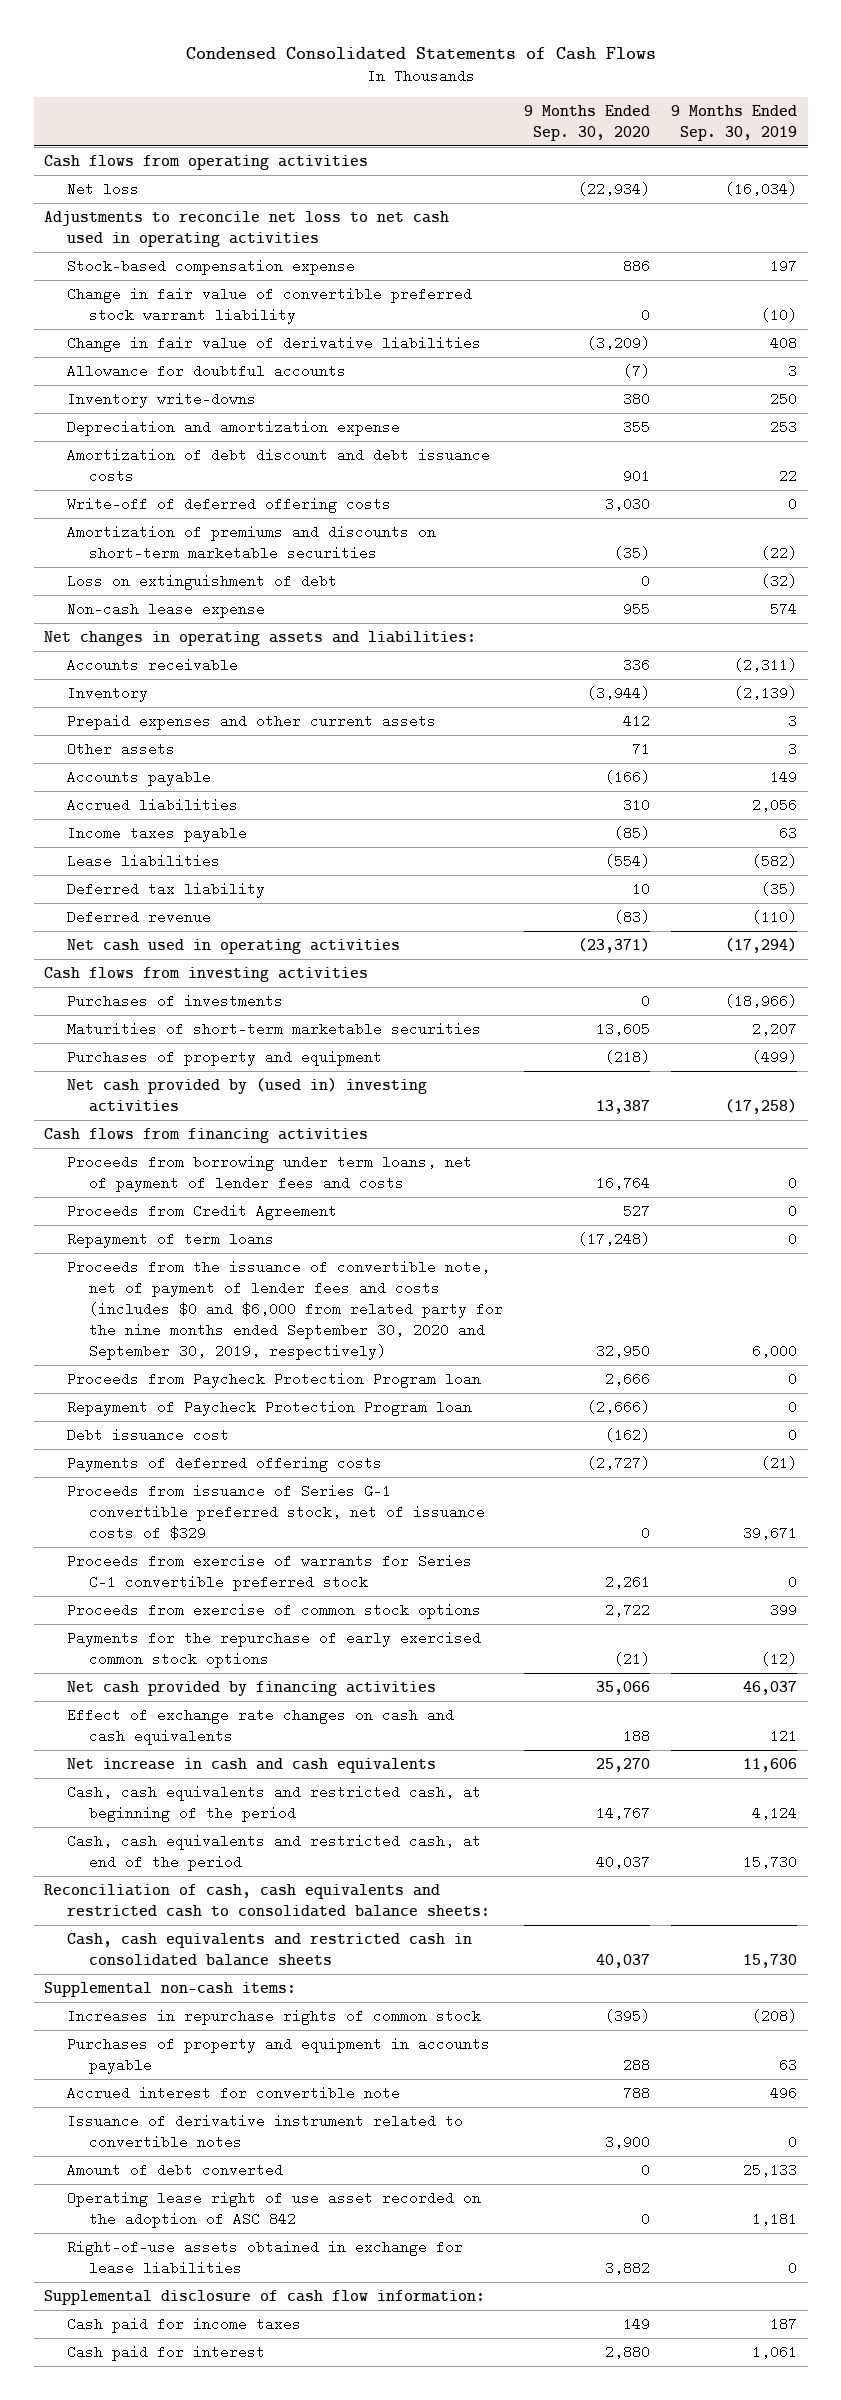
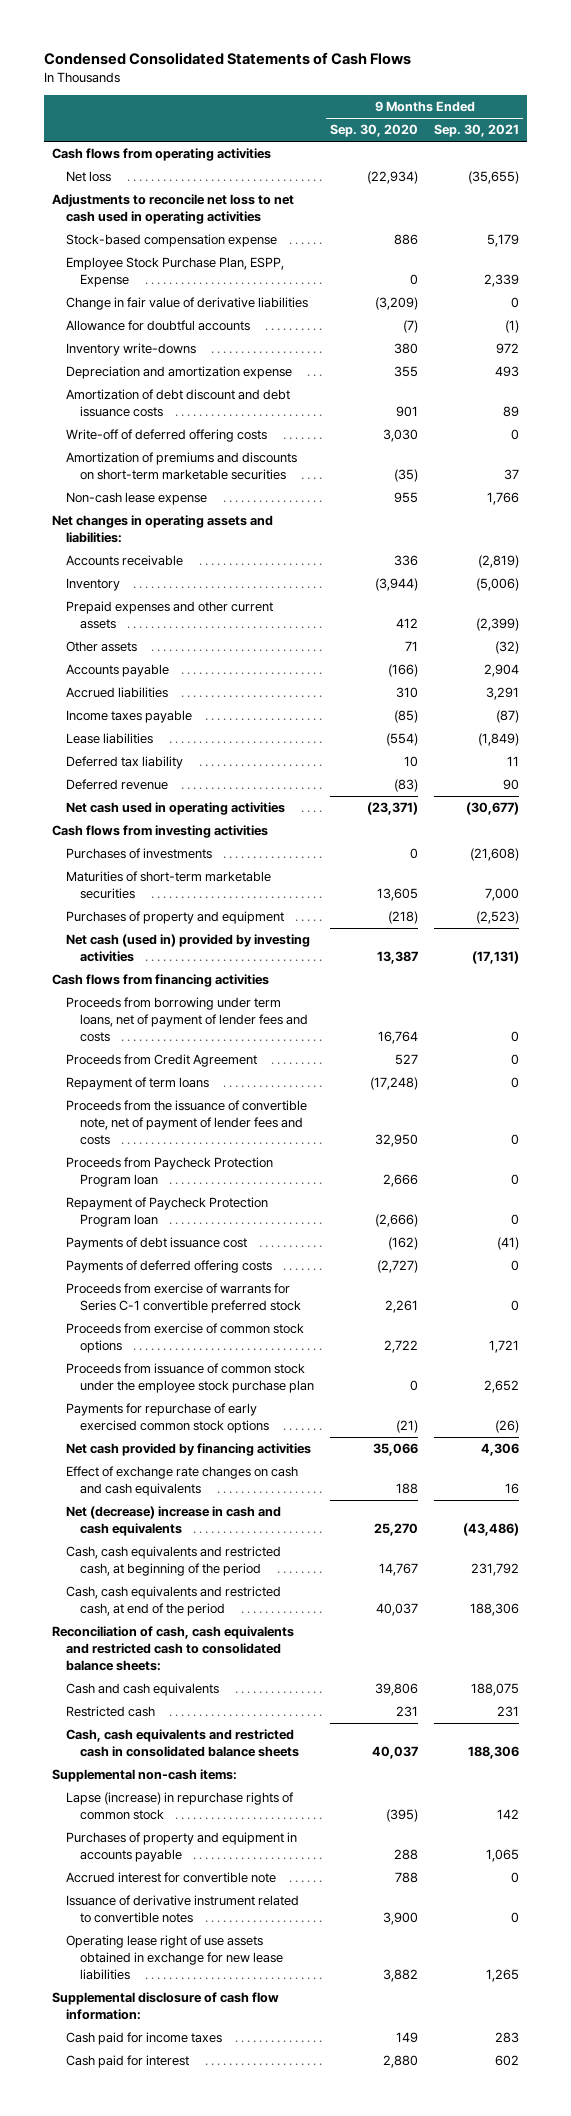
[671,104,798,141] 9 Months Ended Sep. 30, 2019 -> none
none -> [434,124,520,138] Sep. 30, 2021
[66,286,472,324] Change in fair value of convertible preferred stock warrant liability -> none
none -> [65,257,284,288] Employee Stock Purchase Plan, ESPP, Expense
[66,573,337,590] Loss on extinguishment of debt -> none
[66,1077,427,1112] Net cash provided by (used in) investing activities -> [65,934,310,963] Net cash (used in) provided by investing activities
[66,1259,503,1360] Proceeds from the issuance of convertible note, net of payment of lender fees and costs (includes $0 and $6,000 from related party for the nine months ended September 30, 2020 and September 30, 2019, respectively) -> [65,1100,307,1145] Proceeds from the issuance of convertible note, net of payment of lender fees and costs
[66,1427,229,1442] Debt issuance cost -> [65,1237,247,1251] Payments of debt issuance cost
[66,1483,485,1540] Proceeds from issuance of Series G-1 convertible preferred stock, net of issuance costs of $329 -> none
none -> [65,1363,314,1394] Proceeds from issuance of common stock under the employee stock purchase plan
[66,1630,481,1668] Payments for the repurchase of early exercised common stock options -> [65,1403,269,1434] Payments for repurchase of early exercised common stock options
[66,1757,436,1773] Net increase in cash and cash equivalents -> [65,1506,281,1537] Net (decrease) increase in cash and cash equivalents
none -> [65,1683,219,1697] Cash and cash equivalents
none -> [65,1706,155,1718] Restricted cash
[66,2008,481,2025] Increases in repurchase rights of common stock -> [65,1792,294,1821] Lapse (increase) in repurchase rights of common stock
[66,2162,283,2177] Amount of debt converted -> none
[66,2190,481,2228] Operating lease right of use asset recorded on the adoption of ASC 842 -> none
[66,2239,463,2275] Right-of-use assets obtained in exchange for lease liabilities -> [65,1935,283,1980] Operating lease right of use assets obtained in exchange for new lease liabilities

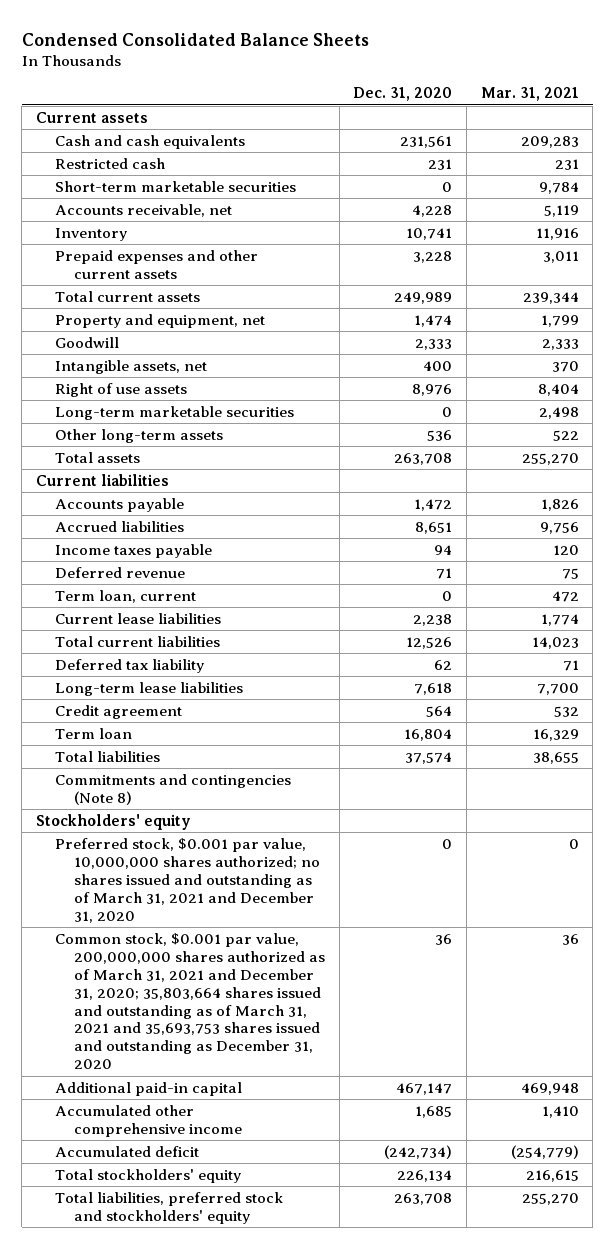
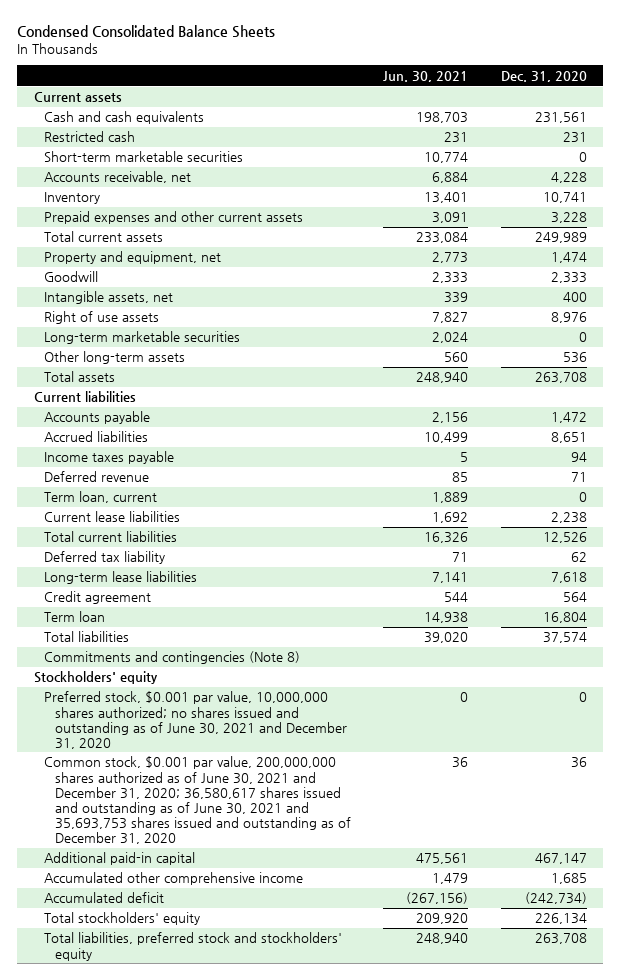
[480,87,579,102] Mar. 31, 2021 -> none
none -> [383,70,469,82] Jun. 30, 2021
[55,837,321,923] Preferred stock, $0.001 par value, 10,000,000 shares authorized; no shares issued and outstanding as of March 31, 2021 and December 31, 2020 -> [44,691,348,749] Preferred stock, $0.001 par value, 10,000,000 shares authorized; no shares issued and outstanding as of June 30, 2021 and December 31, 2020
[55,932,326,1070] Common stock, $0.001 par value, 200,000,000 shares authorized as of March 31, 2021 and December 31, 2020; 35,803,664 shares issued and outstanding as of March 31, 2021 and 35,693,753 shares issued and outstanding as December 31, 2020 -> [44,756,352,844] Common stock, $0.001 par value, 200,000,000 shares authorized as of June 30, 2021 and December 31, 2020; 36,580,617 shares issued and outstanding as of June 30, 2021 and 35,693,753 shares issued and outstanding as of December 31, 2020

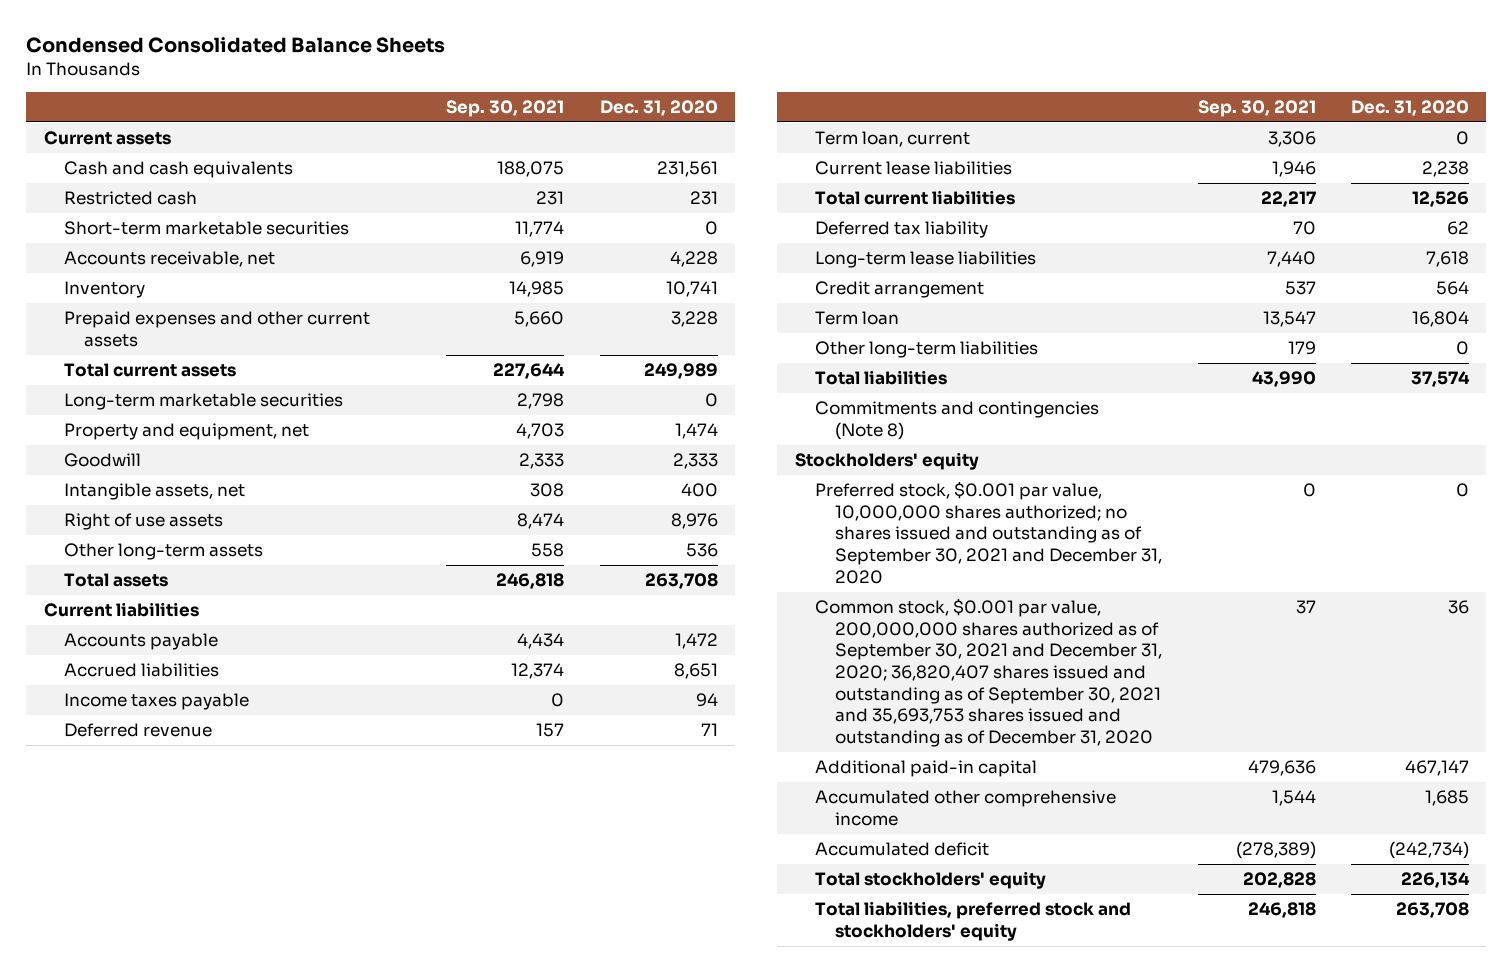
[383,70,469,82] Jun. 30, 2021 -> none
none -> [446,99,565,117] Sep. 30, 2021
[44,331,241,345] Long-term marketable securities -> [64,393,344,411] Long-term marketable securities
[44,591,152,605] Credit agreement -> [815,281,985,299] Credit arrangement
none -> [815,341,1039,359] Other long-term liabilities
[44,691,348,749] Preferred stock, $0.001 par value, 10,000,000 shares authorized; no shares issued and outstanding as of June 30, 2021 and December 31, 2020 -> [815,481,1163,584] Preferred stock, $0.001 par value, 10,000,000 shares authorized; no shares issued and outstanding as of September 30, 2021 and December 31, 2020
[44,756,352,844] Common stock, $0.001 par value, 200,000,000 shares authorized as of June 30, 2021 and December 31, 2020; 36,580,617 shares issued and outstanding as of June 30, 2021 and 35,693,753 shares issued and outstanding as of December 31, 2020 -> [815,598,1163,747] Common stock, $0.001 par value, 200,000,000 shares authorized as of September 30, 2021 and December 31, 2020; 36,820,407 shares issued and outstanding as of September 30, 2021 and 35,693,753 shares issued and outstanding as of December 31, 2020

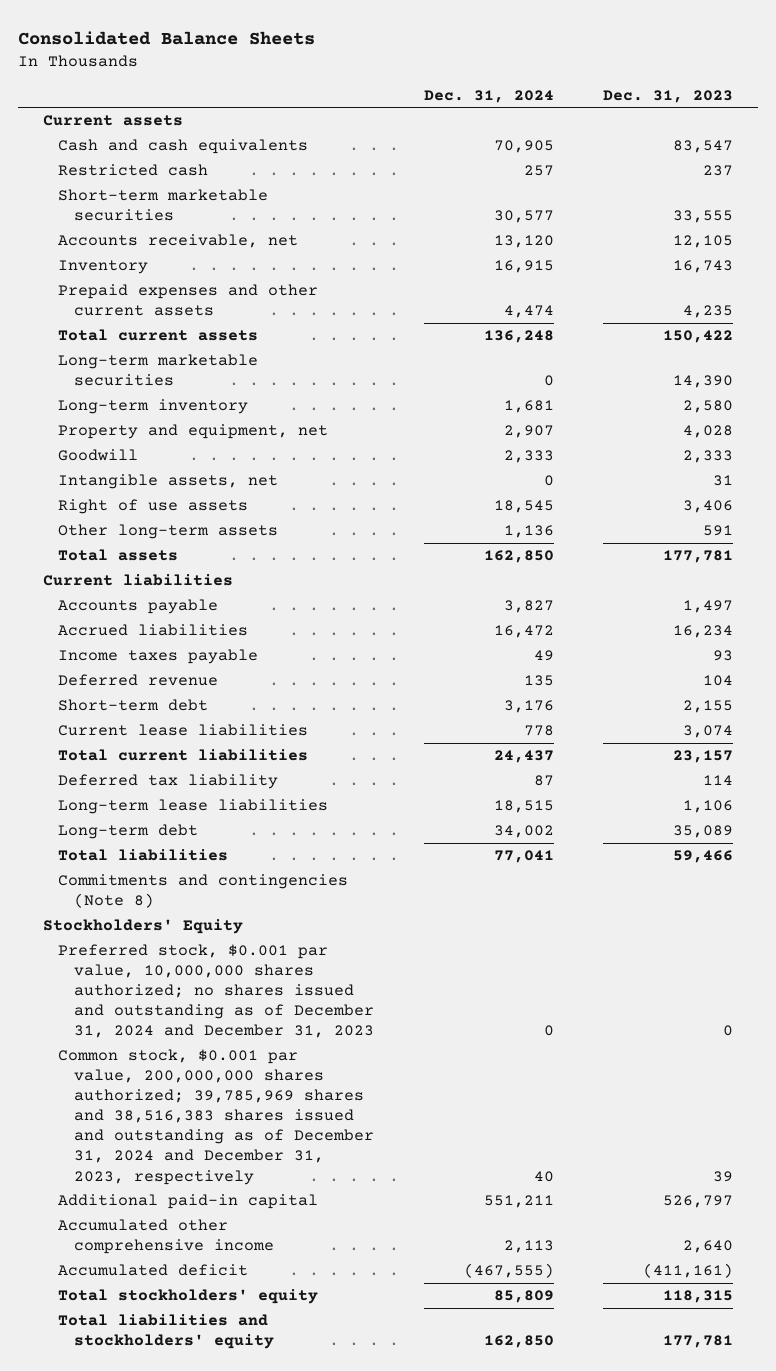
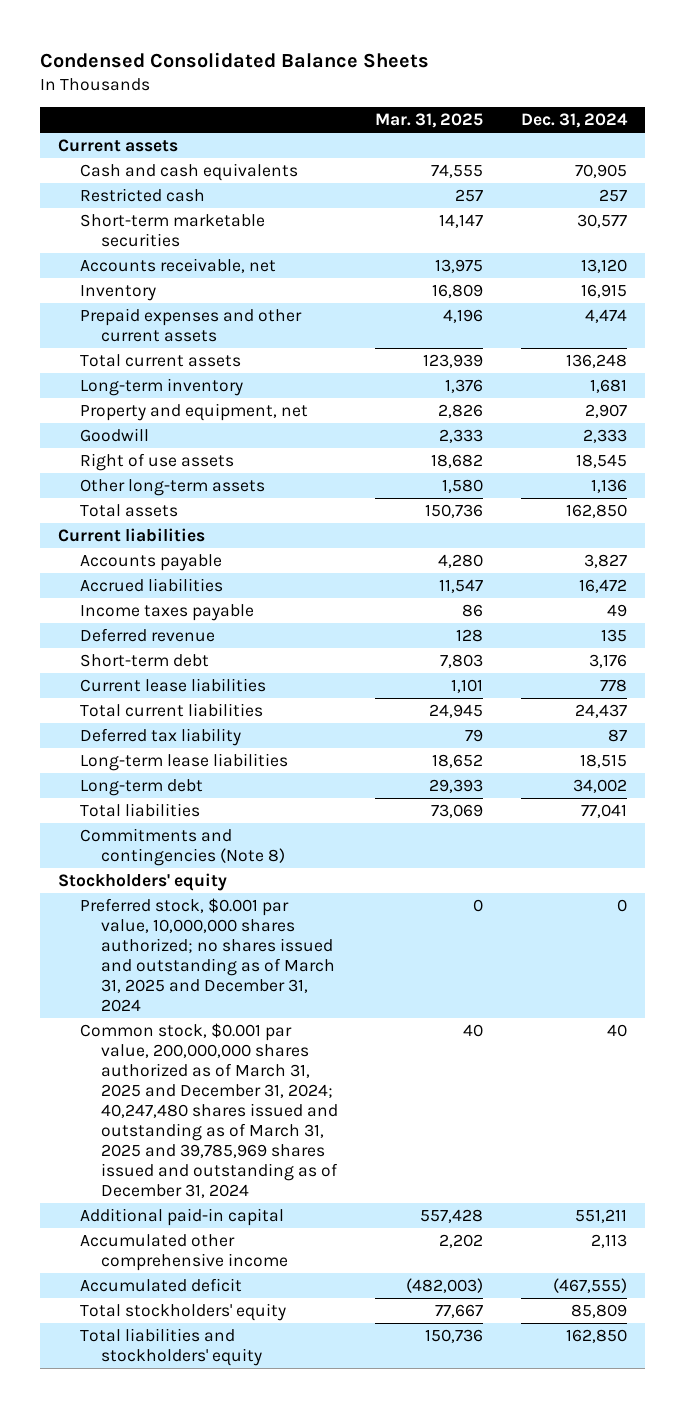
[17,30,315,45] Consolidated Balance Sheets -> [39,51,429,68] Condensed Consolidated Balance Sheets
[603,89,734,103] Dec. 31, 2023 -> none
none -> [375,113,484,129] Mar. 31, 2025
[58,354,259,387] Long-term marketable securities -> none
[58,474,279,490] Intangible assets, net -> none
[42,919,243,935] Stockholders' Equity -> [58,872,228,891] Stockholders' equity
[58,944,375,1039] Preferred stock, $0.001 par value, 10,000,000 shares authorized; no shares issued and outstanding as of December 31, 2024 and December 31, 2023 -> [79,897,336,1013] Preferred stock, $0.001 par value, 10,000,000 shares authorized; no shares issued and outstanding as of March 31, 2025 and December 31, 2024
[58,1049,375,1185] Common stock, $0.001 par value, 200,000,000 shares authorized; 39,785,969 shares and 38,516,383 shares issued and outstanding as of December 31, 2024 and December 31, 2023, respectively -> [79,1022,339,1199] Common stock, $0.001 par value, 200,000,000 shares authorized as of March 31, 2025 and December 31, 2024; 40,247,480 shares issued and outstanding as of March 31, 2025 and 39,785,969 shares issued and outstanding as of December 31, 2024

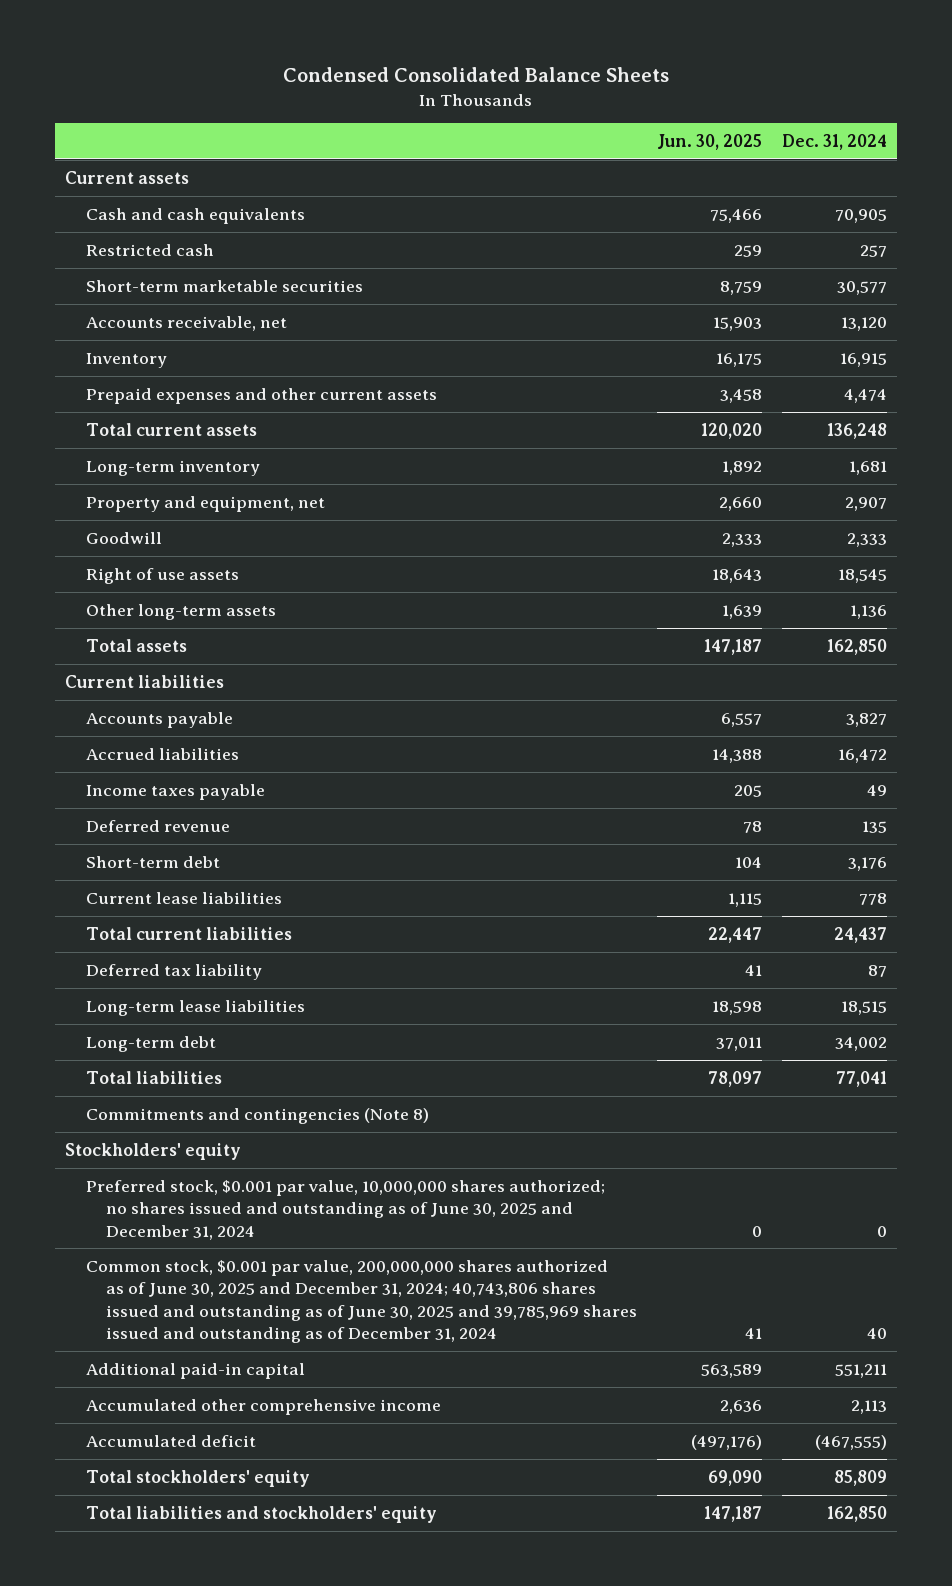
[375,113,484,129] Mar. 31, 2025 -> none
none -> [657,134,763,151] Jun. 30, 2025
[79,897,336,1013] Preferred stock, $0.001 par value, 10,000,000 shares authorized; no shares issued and outstanding as of March 31, 2025 and December 31, 2024 -> [85,1179,605,1240] Preferred stock, $0.001 par value, 10,000,000 shares authorized; no shares issued and outstanding as of June 30, 2025 and December 31, 2024
[79,1022,339,1199] Common stock, $0.001 par value, 200,000,000 shares authorized as of March 31, 2025 and December 31, 2024; 40,247,480 shares issued and outstanding as of March 31, 2025 and 39,785,969 shares issued and outstanding as of December 31, 2024 -> [85,1259,638,1344] Common stock, $0.001 par value, 200,000,000 shares authorized as of June 30, 2025 and December 31, 2024; 40,743,806 shares issued and outstanding as of June 30, 2025 and 39,785,969 shares issued and outstanding as of December 31, 2024

